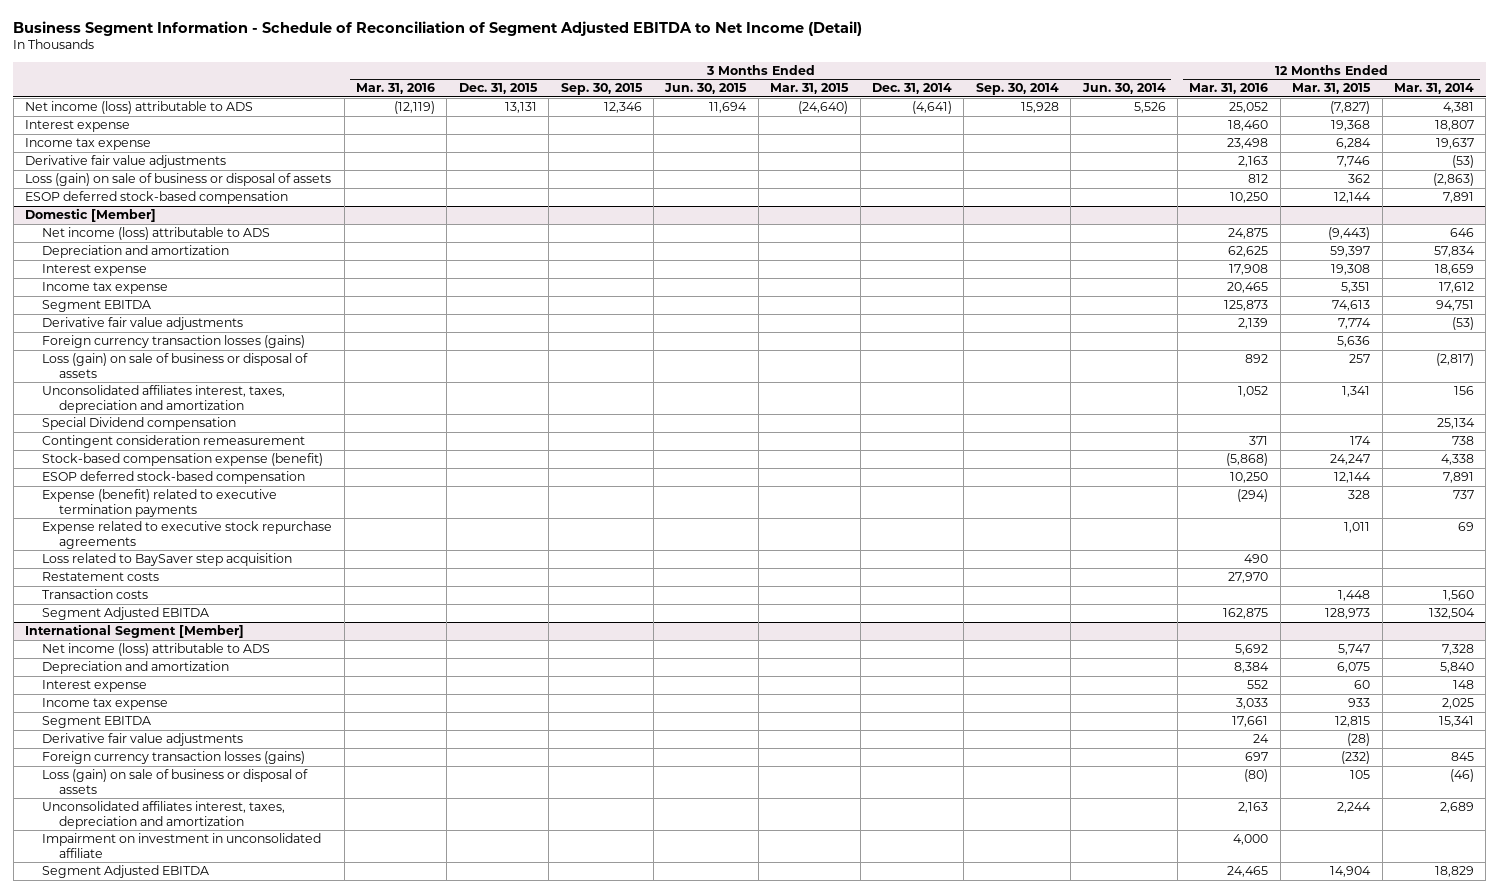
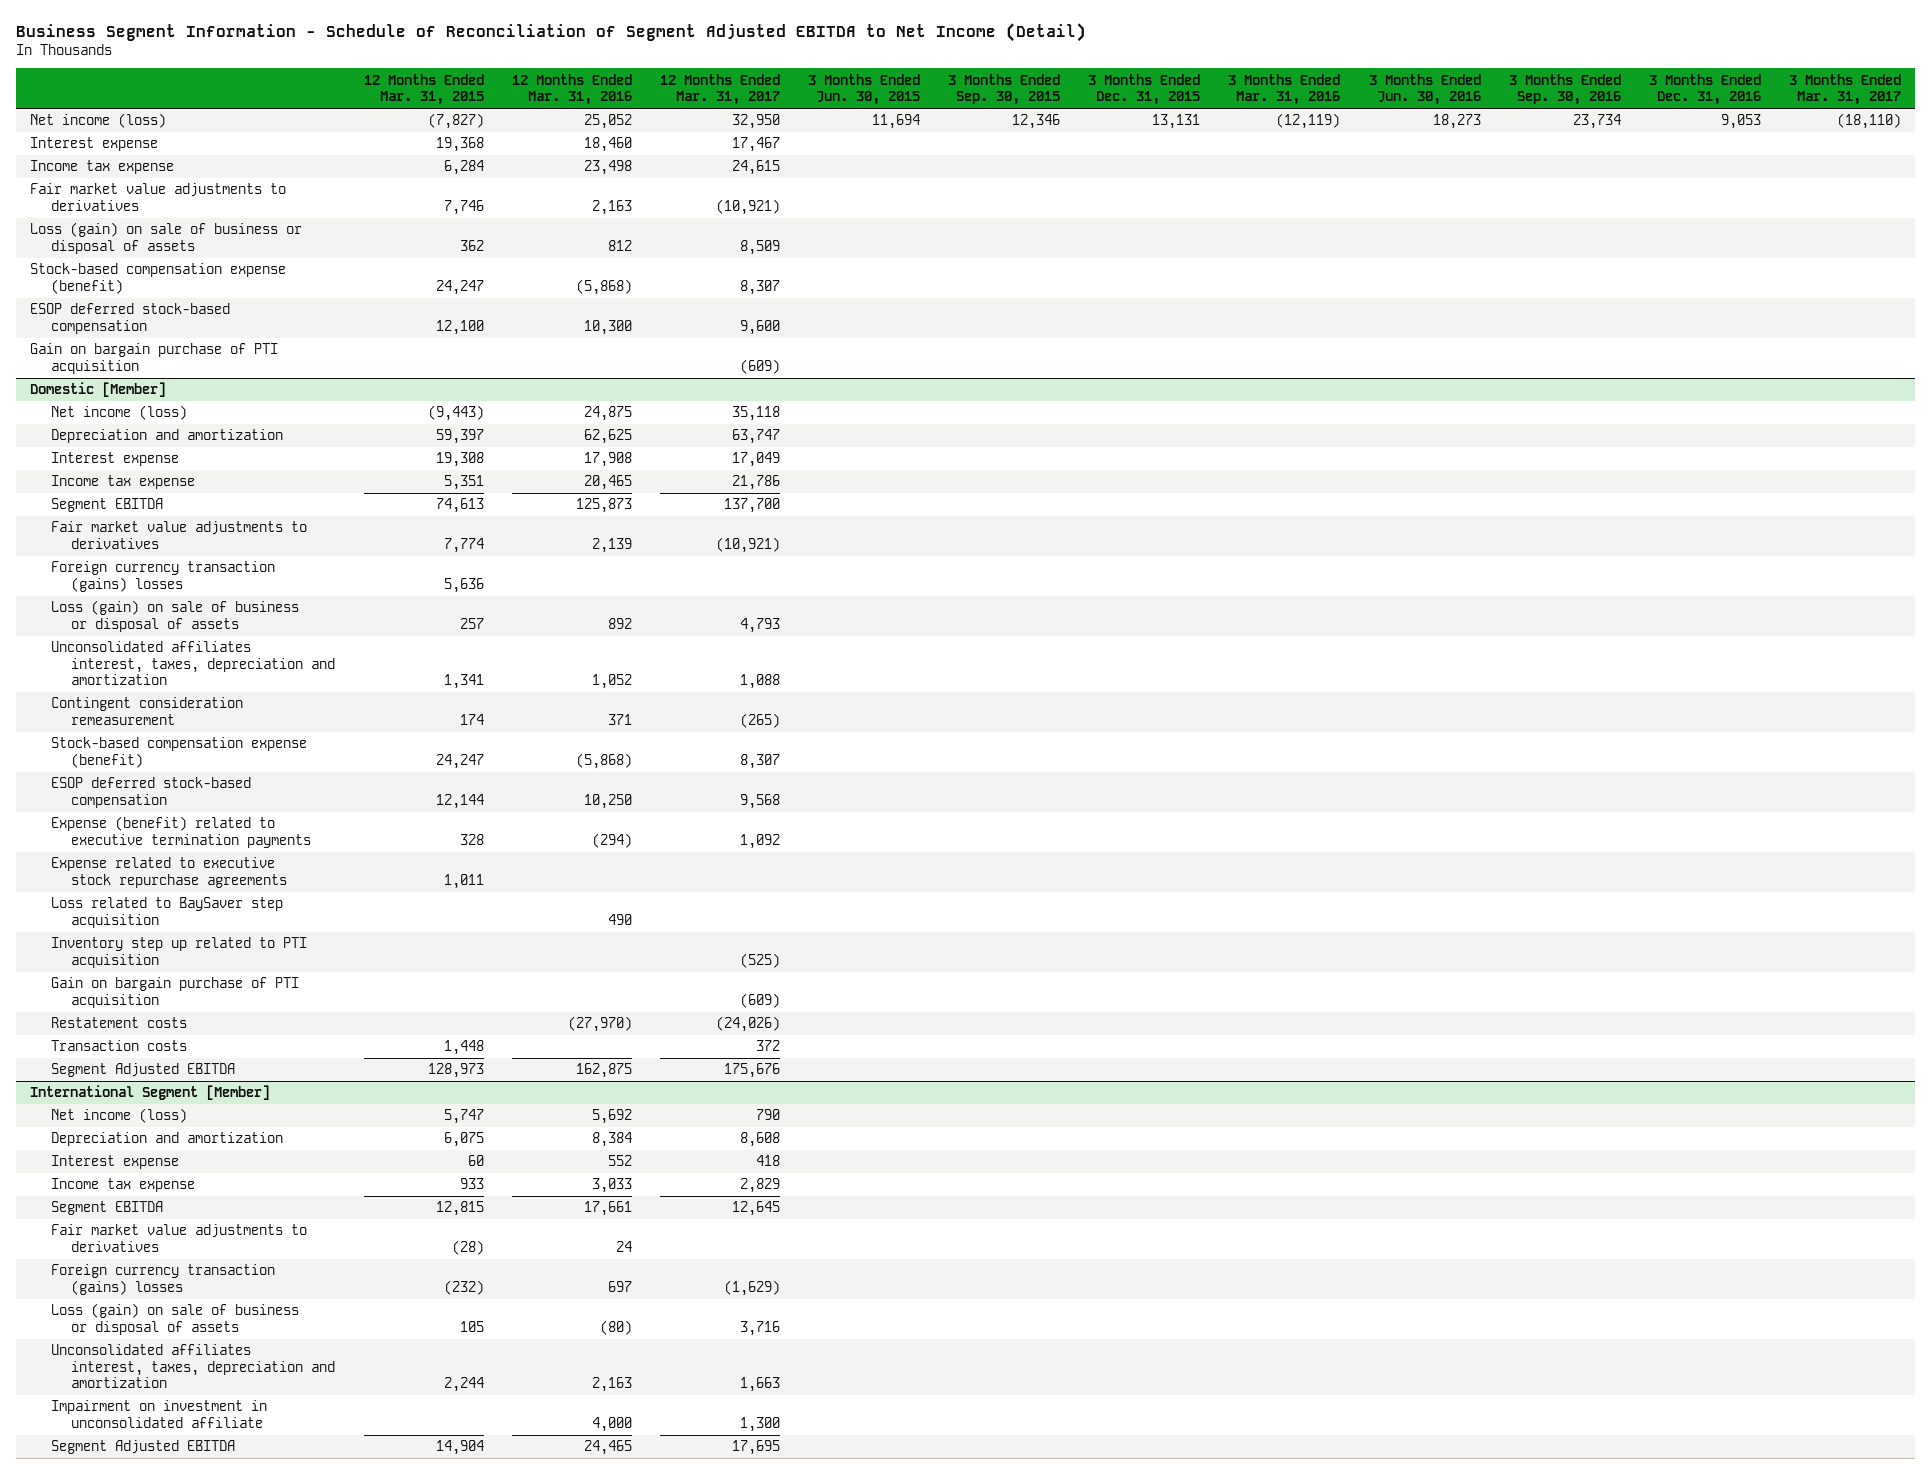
[770,83,850,95] Mar. 31, 2015 -> none
[871,83,952,95] Dec. 31, 2014 -> none
[975,83,1059,96] Sep. 30, 2014 -> none
[1081,83,1166,95] Jun. 30, 2014 -> none
[1393,83,1474,95] Mar. 31, 2014 -> none
none -> [659,73,780,106] 12 Months Ended Mar. 31, 2017
none -> [1368,73,1481,106] 3 Months Ended Jun. 30, 2016
none -> [1508,73,1621,106] 3 Months Ended Sep. 30, 2016
none -> [1648,73,1761,106] 3 Months Ended Dec. 31, 2016
none -> [1788,73,1901,106] 3 Months Ended Mar. 31, 2017
[25,101,254,115] Net income (loss) attributable to ADS -> [30,113,167,129] Net income (loss)
[25,155,227,169] Derivative fair value adjustments -> [30,183,287,211] Fair market value adjustments to derivatives
none -> [30,263,287,294] Stock-based compensation expense (benefit)
[1230,192,1269,204] 10,250 -> [583,319,632,335] 10,300
[1334,192,1372,204] 12,144 -> [435,319,484,335] 12,100
none -> [30,343,279,374] Gain on bargain purchase of PTI acquisition
[42,227,271,241] Net income (loss) attributable to ADS -> [50,405,187,421] Net income (loss)
[42,317,244,331] Derivative fair value adjustments -> [50,521,307,549] Fair market value adjustments to derivatives
[42,335,306,349] Foreign currency transaction losses (gains) -> [50,561,275,592] Foreign currency transaction (gains) losses
[42,417,237,431] Special Dividend compensation -> none
none -> [50,937,307,968] Inventory step up related to PTI acquisition
none -> [50,977,299,1008] Gain on bargain purchase of PTI acquisition
[1228,572,1269,584] 27,970 -> [567,1016,632,1033] (27,970)
[42,643,271,657] Net income (loss) attributable to ADS -> [50,1108,187,1124] Net income (loss)
[42,733,244,747] Derivative fair value adjustments -> [50,1224,307,1252] Fair market value adjustments to derivatives
[42,751,306,765] Foreign currency transaction losses (gains) -> [50,1264,275,1295] Foreign currency transaction (gains) losses

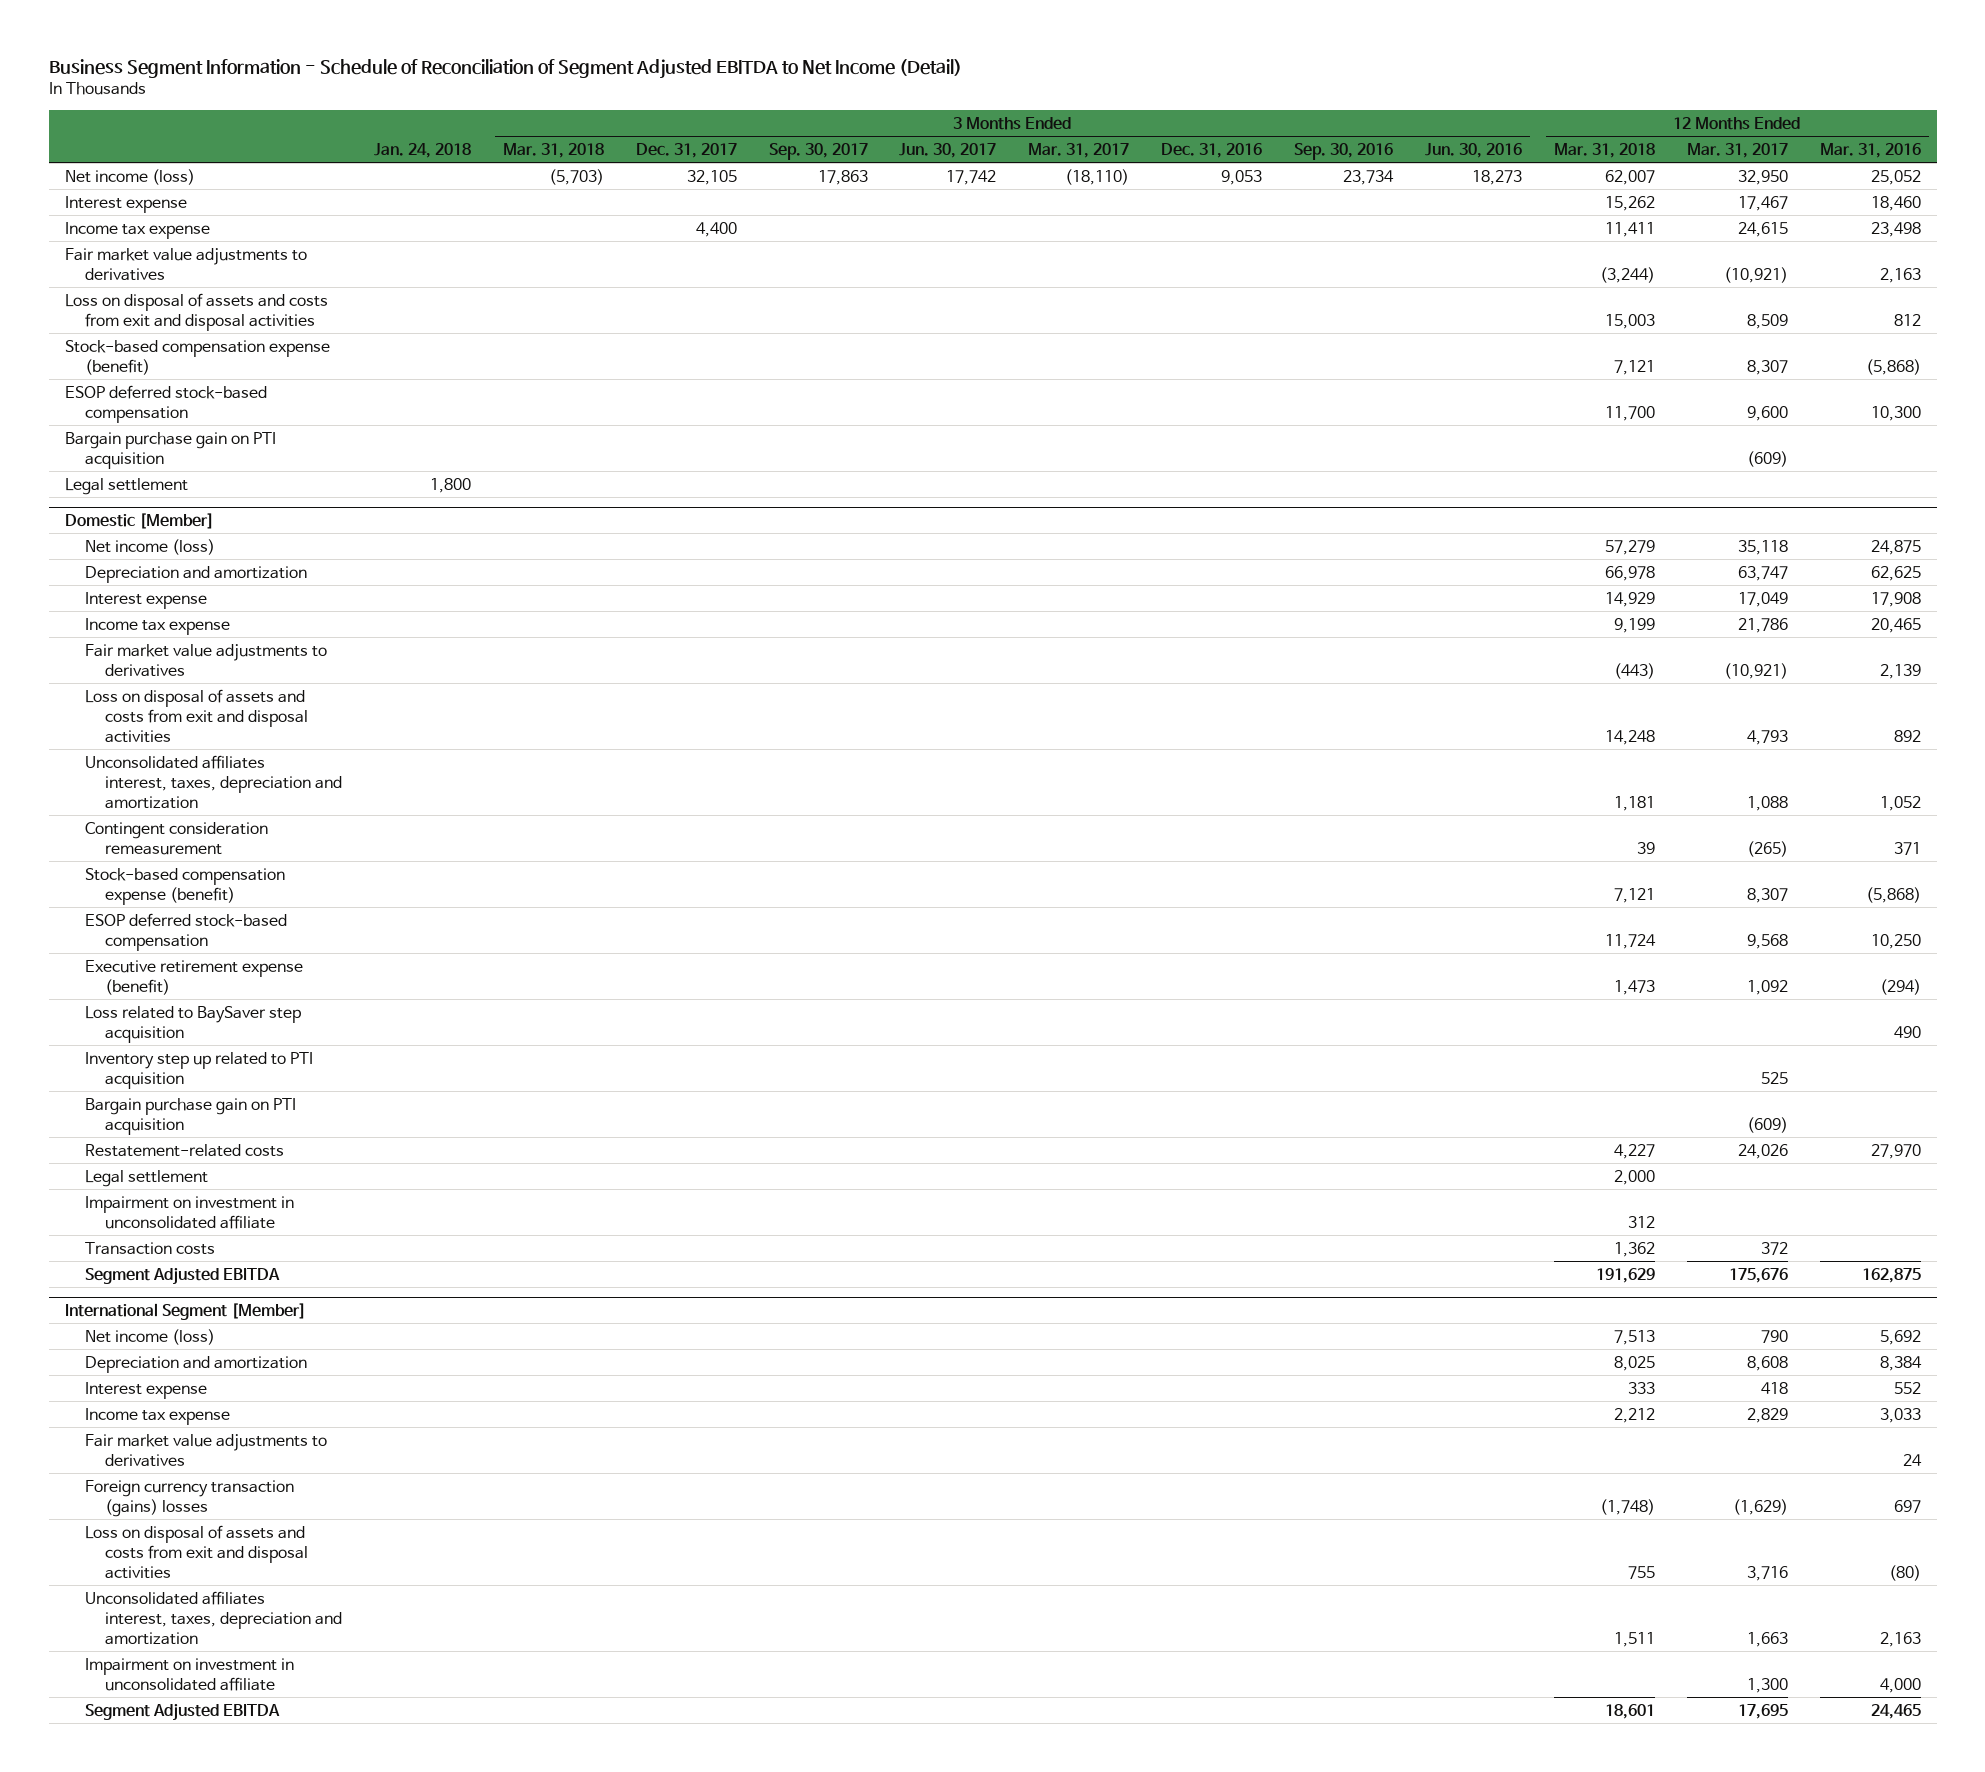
[363,73,484,106] 12 Months Ended Mar. 31, 2015 -> none
[808,73,921,106] 3 Months Ended Jun. 30, 2015 -> none
[948,73,1061,106] 3 Months Ended Sep. 30, 2015 -> none
[1088,73,1201,106] 3 Months Ended Dec. 31, 2015 -> none
[1228,73,1341,106] 3 Months Ended Mar. 31, 2016 -> none
none -> [373,142,471,158] Jan. 24, 2018
none -> [502,142,604,158] Mar. 31, 2018
none -> [635,142,737,158] Dec. 31, 2017
none -> [768,142,868,160] Sep. 30, 2017
none -> [899,142,997,158] Jun. 30, 2017
none -> [1554,142,1656,158] Mar. 31, 2018
[30,222,303,254] Loss (gain) on sale of business or disposal of assets -> [64,292,328,331] Loss on disposal of assets and costs from exit and disposal activities
[30,343,279,374] Gain on bargain purchase of PTI acquisition -> [64,431,276,469] Bargain purchase gain on PTI acquisition
none -> [64,477,188,495] Legal settlement
[50,498,163,513] Segment EBITDA -> none
[50,561,275,592] Foreign currency transaction (gains) losses -> none
[50,600,299,632] Loss (gain) on sale of business or disposal of assets -> [84,688,308,743] Loss on disposal of assets and costs from exit and disposal activities
[50,857,288,888] Expense related to executive stock repurchase agreements -> none
[50,816,312,848] Expense (benefit) related to executive termination payments -> [84,959,303,995] Executive retirement expense (benefit)
[739,952,780,968] (525) -> [1760,1071,1788,1084] 525
[50,977,299,1008] Gain on bargain purchase of PTI acquisition -> [84,1097,296,1135] Bargain purchase gain on PTI acquisition
[50,1017,187,1029] Restatement costs -> [84,1143,284,1157] Restatement-related costs
[567,1016,632,1033] (27,970) -> [1870,1143,1921,1159] 27,970
[715,1016,780,1033] (24,026) -> [1737,1143,1788,1159] 24,026
none -> [84,1169,208,1187] Legal settlement
none -> [84,1195,294,1229] Impairment on investment in unconsolidated affiliate
[50,1201,163,1216] Segment EBITDA -> none
[50,1303,299,1335] Loss (gain) on sale of business or disposal of assets -> [84,1524,308,1579] Loss on disposal of assets and costs from exit and disposal activities

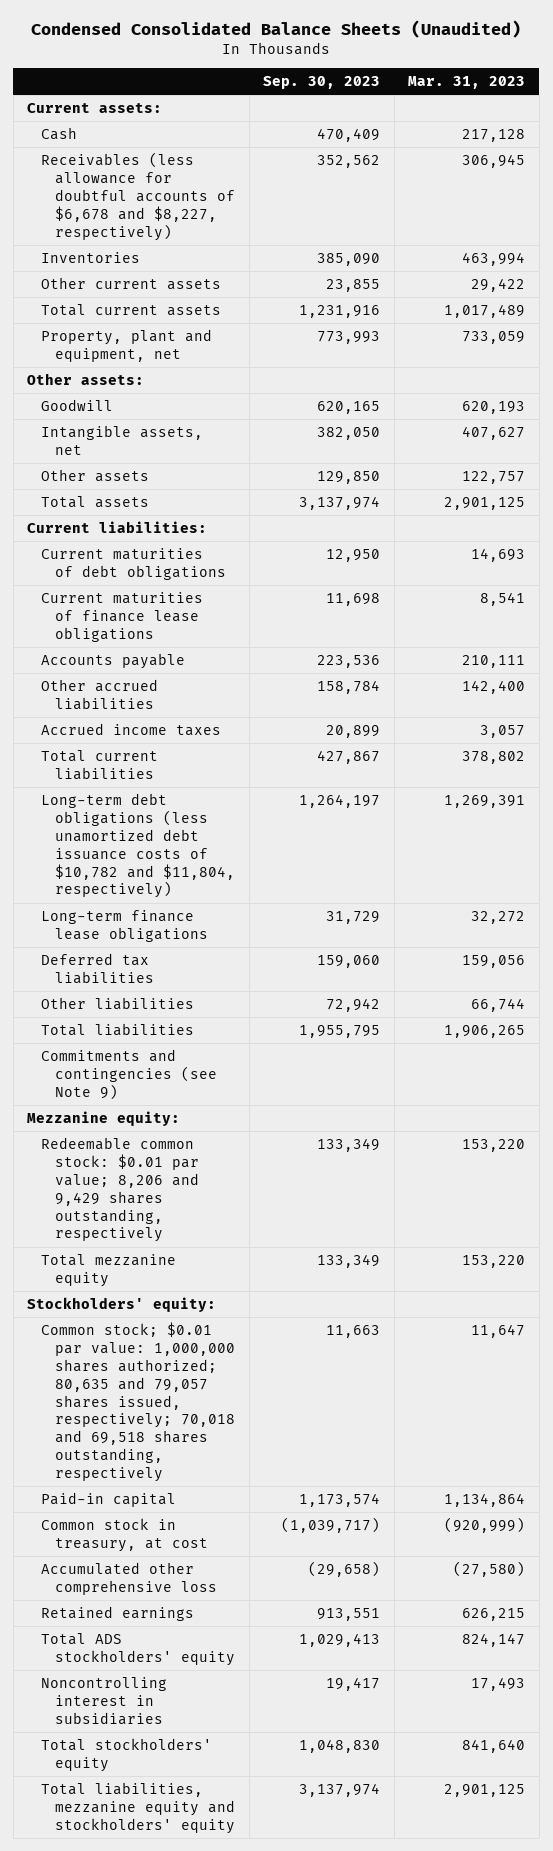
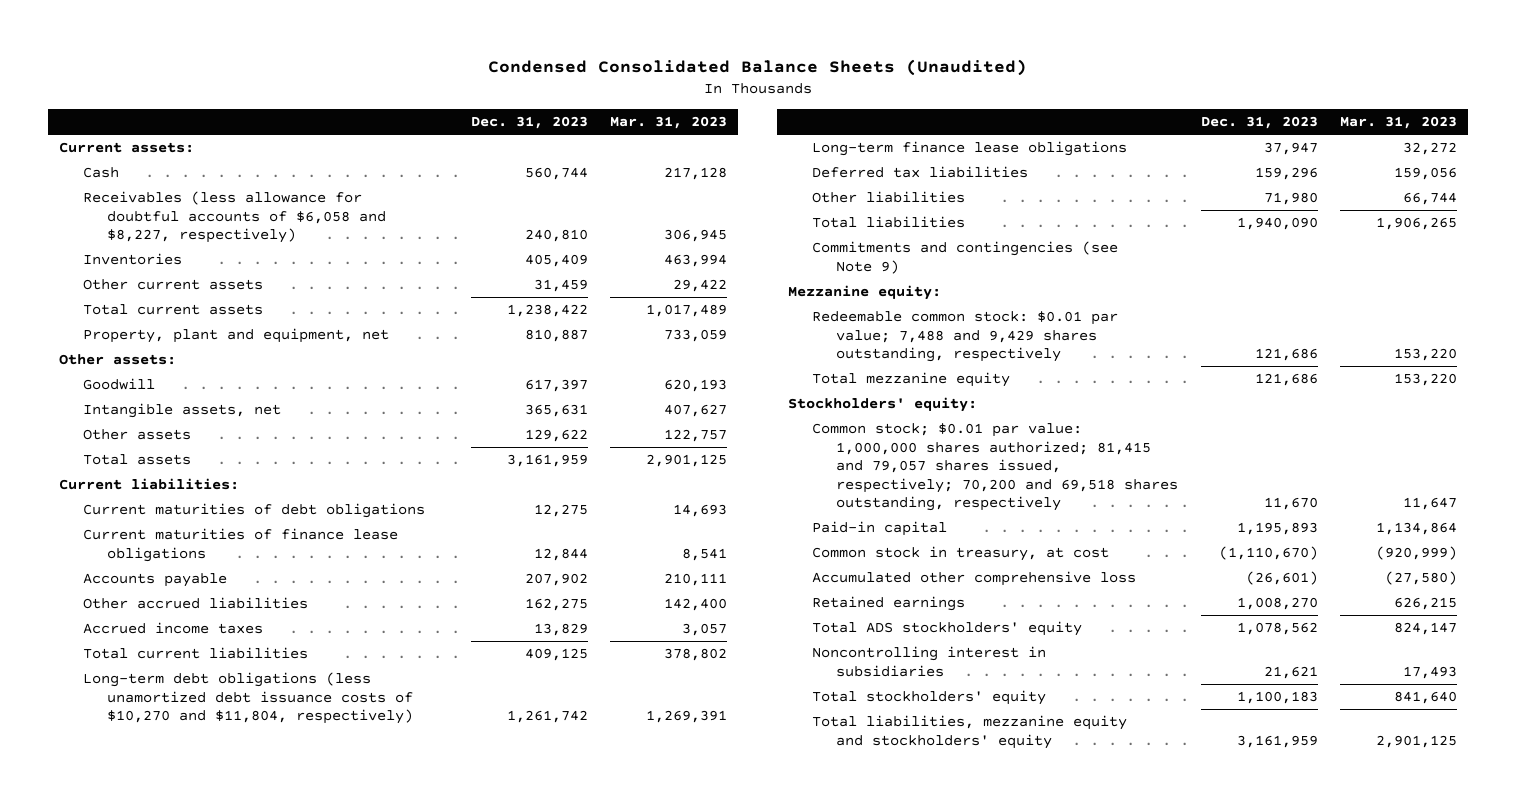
[263,76,381,90] Sep. 30, 2023 -> none
none -> [471,116,589,130] Dec. 31, 2023
[41,151,236,241] Receivables (less allowance for doubtful accounts of $6,678 and $8,227, respectively) -> [82,191,386,244] Receivables (less allowance for doubtful accounts of $6,058 and $8,227, respectively)
[41,792,236,899] Long-term debt obligations (less unamortized debt issuance costs of $10,782 and $11,804, respectively) -> [82,672,413,725] Long-term debt obligations (less unamortized debt issuance costs of $10,270 and $11,804, respectively)
[41,1136,200,1243] Redeemable common stock: $0.01 par value; 8,206 and 9,429 shares outstanding, respectively -> [812,311,1119,363] Redeemable common stock: $0.01 par value; 7,488 and 9,429 shares outstanding, respectively
[41,1321,236,1483] Common stock; $0.01 par value: 1,000,000 shares authorized; 80,635 and 79,057 shares issued, respectively; 70,018 and 69,518 shares outstanding, respectively -> [812,423,1179,512] Common stock; $0.01 par value: 1,000,000 shares authorized; 81,415 and 79,057 shares issued, respectively; 70,200 and 69,518 shares outstanding, respectively

